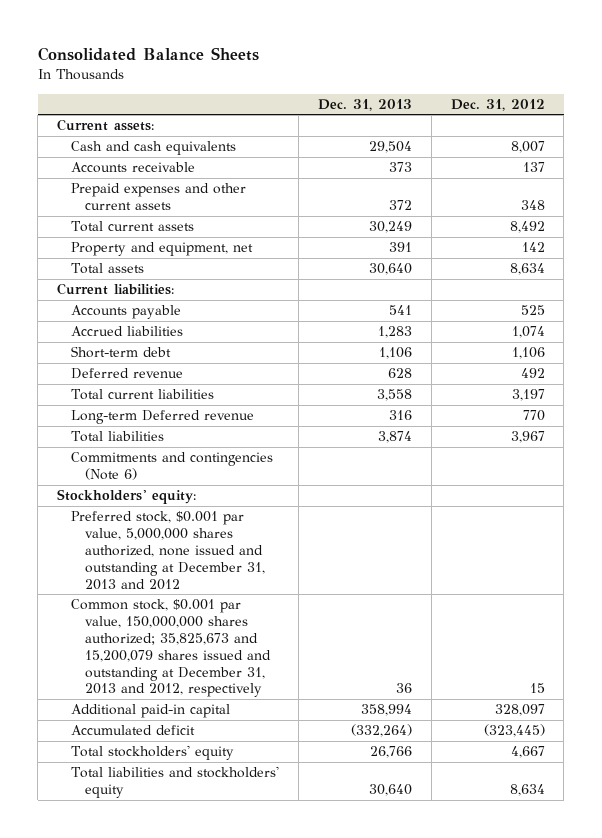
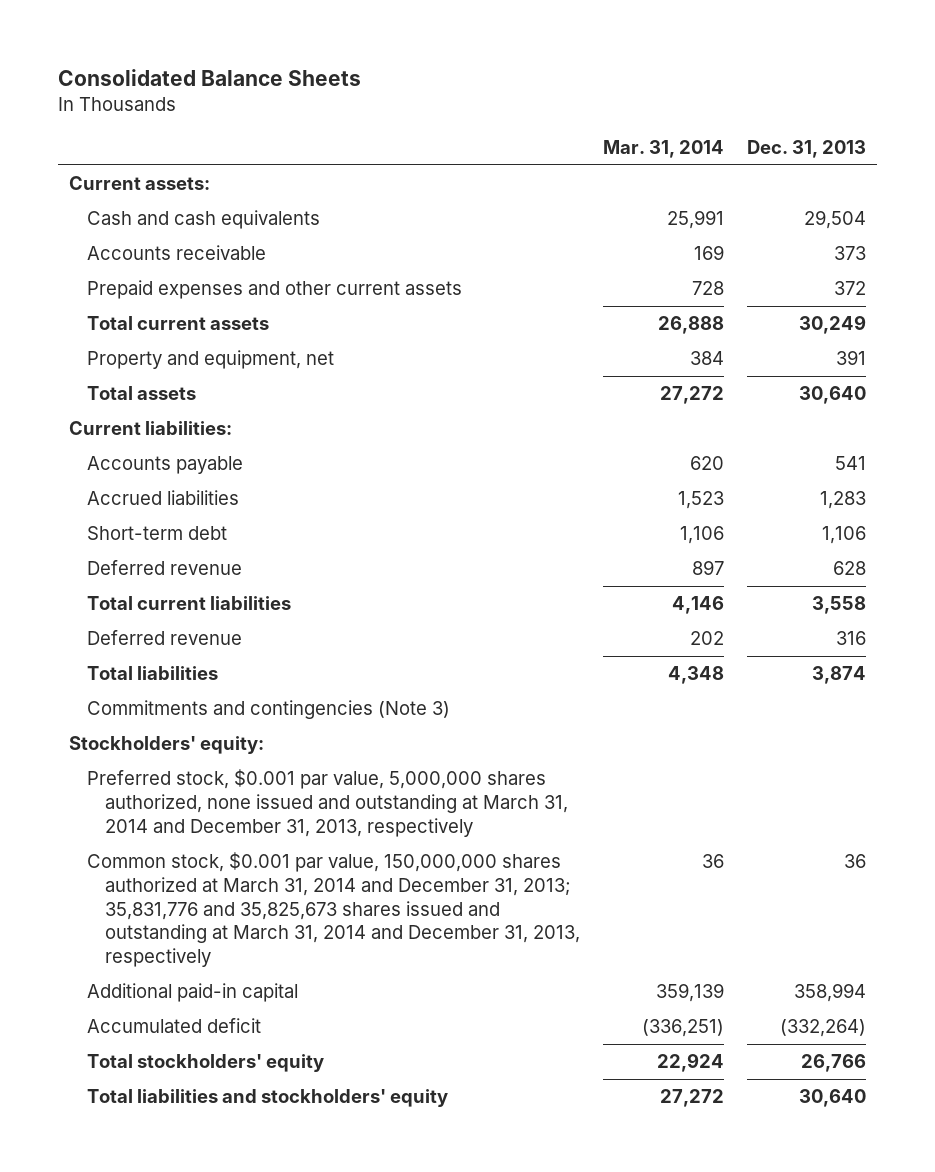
[450,98,545,111] Dec. 31, 2012 -> none
none -> [603,139,725,158] Mar. 31, 2014
[71,410,255,425] Long-term Deferred revenue -> [87,630,243,646] Deferred revenue
[71,452,274,481] Commitments and contingencies (Note 6) -> [87,700,451,720] Commitments and contingencies (Note 3)
[71,511,266,590] Preferred stock, $0.001 par value, 5,000,000 shares authorized, none issued and outstanding at December 31, 2013 and 2012 -> [87,769,569,837] Preferred stock, $0.001 par value, 5,000,000 shares authorized, none issued and outstanding at March 31, 2014 and December 31, 2013, respectively
[71,599,272,698] Common stock, $0.001 par value, 150,000,000 shares authorized; 35,825,673 and 15,200,079 shares issued and outstanding at December 31, 2013 and 2012, respectively -> [87,852,581,968] Common stock, $0.001 par value, 150,000,000 shares authorized at March 31, 2014 and December 31, 2013; 35,831,776 and 35,825,673 shares issued and outstanding at March 31, 2014 and December 31, 2013, respectively

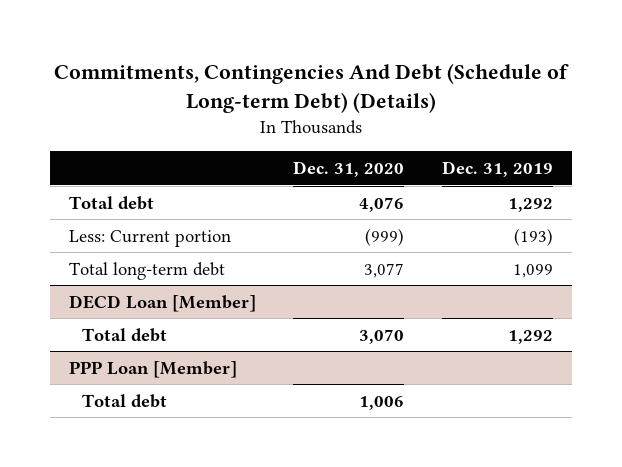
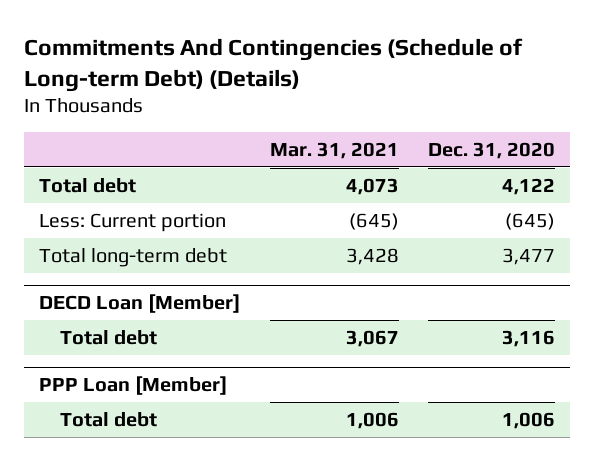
[53,62,569,113] Commitments, Contingencies And Debt (Schedule of Long-term Debt) (Details) -> [23,37,523,92] Commitments And Contingencies (Schedule of Long-term Debt) (Details)
[442,161,554,178] Dec. 31, 2019 -> none
none -> [269,142,399,160] Mar. 31, 2021
[359,196,405,212] 4,076 -> [502,177,556,195] 4,122
[365,227,405,246] (999) -> [505,212,556,230] (645)
[364,262,405,278] 3,077 -> [502,247,556,265] 3,477
[359,328,405,344] 3,070 -> [502,329,556,347] 3,116

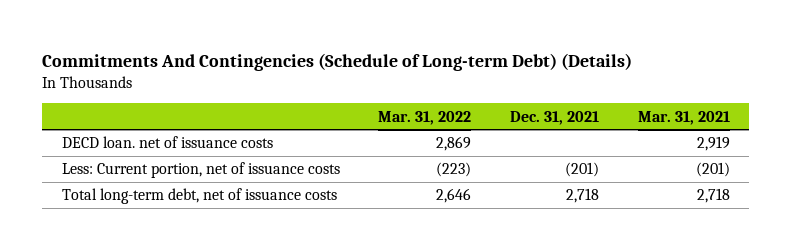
[428,142,556,160] Dec. 31, 2020 -> none
none -> [378,110,472,125] Mar. 31, 2022
none -> [510,110,600,125] Dec. 31, 2021
[38,177,136,193] Total debt -> none
[38,294,240,314] DECD Loan [Member] -> none
[60,329,158,345] Total debt -> none
[38,376,227,396] PPP Loan [Member] -> none
[60,411,158,427] Total debt -> none
none -> [61,136,273,149] DECD loan. net of issuance costs
[38,212,226,232] Less: Current portion -> [61,162,340,179] Less: Current portion, net of issuance costs
[348,212,399,230] (645) -> [695,162,730,178] (201)
[38,247,227,267] Total long-term debt -> [61,188,337,205] Total long-term debt, net of issuance costs
[345,247,399,265] 3,428 -> [696,188,730,204] 2,718

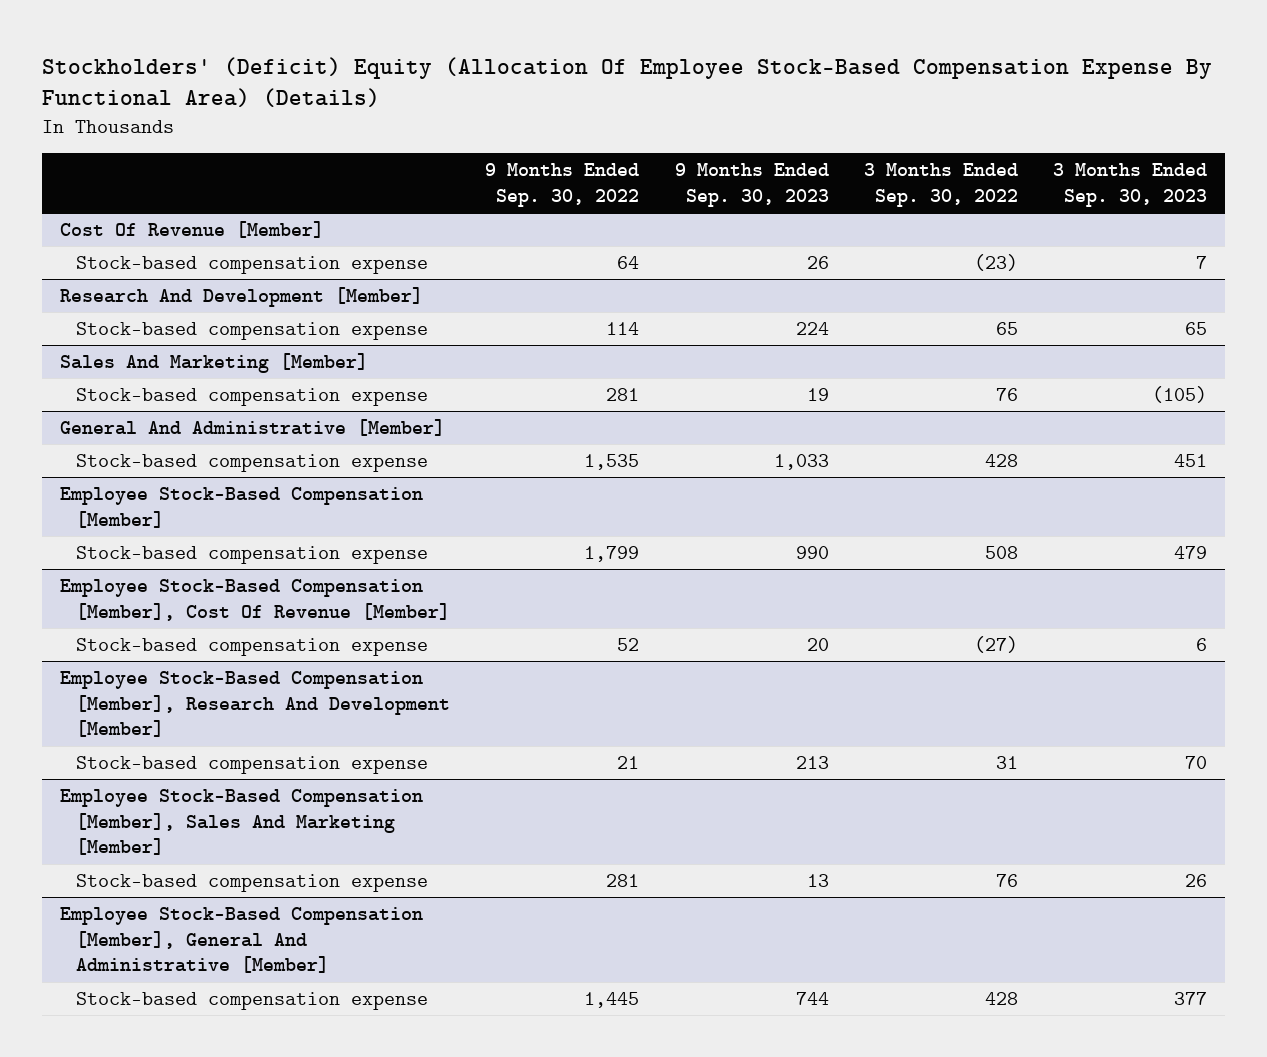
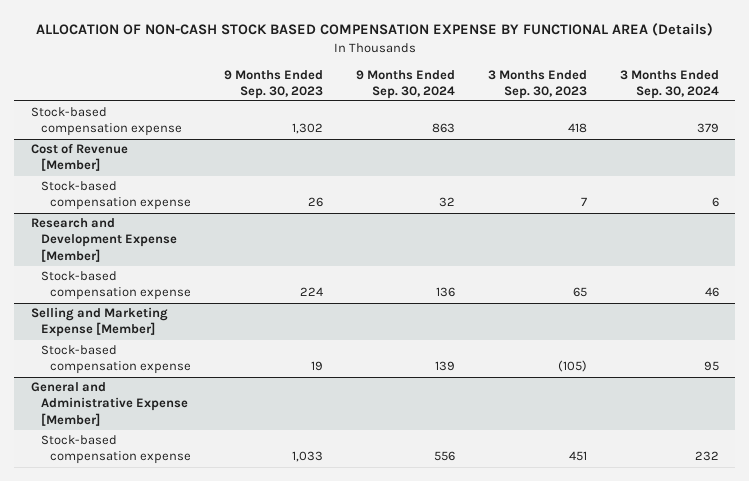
[41,56,1212,108] Stockholders' (Deficit) Equity (Allocation Of Employee Stock-Based Compensation Expense By Functional Area) (Details) -> [35,23,713,37] ALLOCATION OF NON-CASH STOCK BASED COMPENSATION EXPENSE BY FUNCTIONAL AREA (Details)
[485,163,640,207] 9 Months Ended Sep. 30, 2022 -> none
[863,163,1018,207] 3 Months Ended Sep. 30, 2022 -> none
none -> [355,69,455,99] 9 Months Ended Sep. 30, 2024
none -> [619,69,719,99] 3 Months Ended Sep. 30, 2024
none -> [30,107,182,137] Stock-based compensation expense
[59,220,324,238] Cost Of Revenue [Member] -> [30,143,128,172] Cost of Revenue [Member]
[59,286,423,307] Research And Development [Member] -> [30,218,177,262] Research and Development Expense [Member]
[59,352,368,373] Sales And Marketing [Member] -> [30,307,168,338] Selling and Marketing Expense [Member]
[59,418,445,436] General And Administrative [Member] -> [30,382,188,426] General and Administrative Expense [Member]
[59,486,423,528] Employee Stock-Based Compensation [Member] -> none
[75,545,428,564] Stock-based compensation expense -> none
[59,578,450,621] Employee Stock-Based Compensation [Member], Cost Of Revenue [Member] -> none
[75,637,428,656] Stock-based compensation expense -> none
[59,670,450,738] Employee Stock-Based Compensation [Member], Research And Development [Member] -> none
[75,755,428,774] Stock-based compensation expense -> none
[59,788,423,856] Employee Stock-Based Compensation [Member], Sales And Marketing [Member] -> none
[75,873,428,892] Stock-based compensation expense -> none
[59,906,423,974] Employee Stock-Based Compensation [Member], General And Administrative [Member] -> none
[75,991,428,1010] Stock-based compensation expense -> none

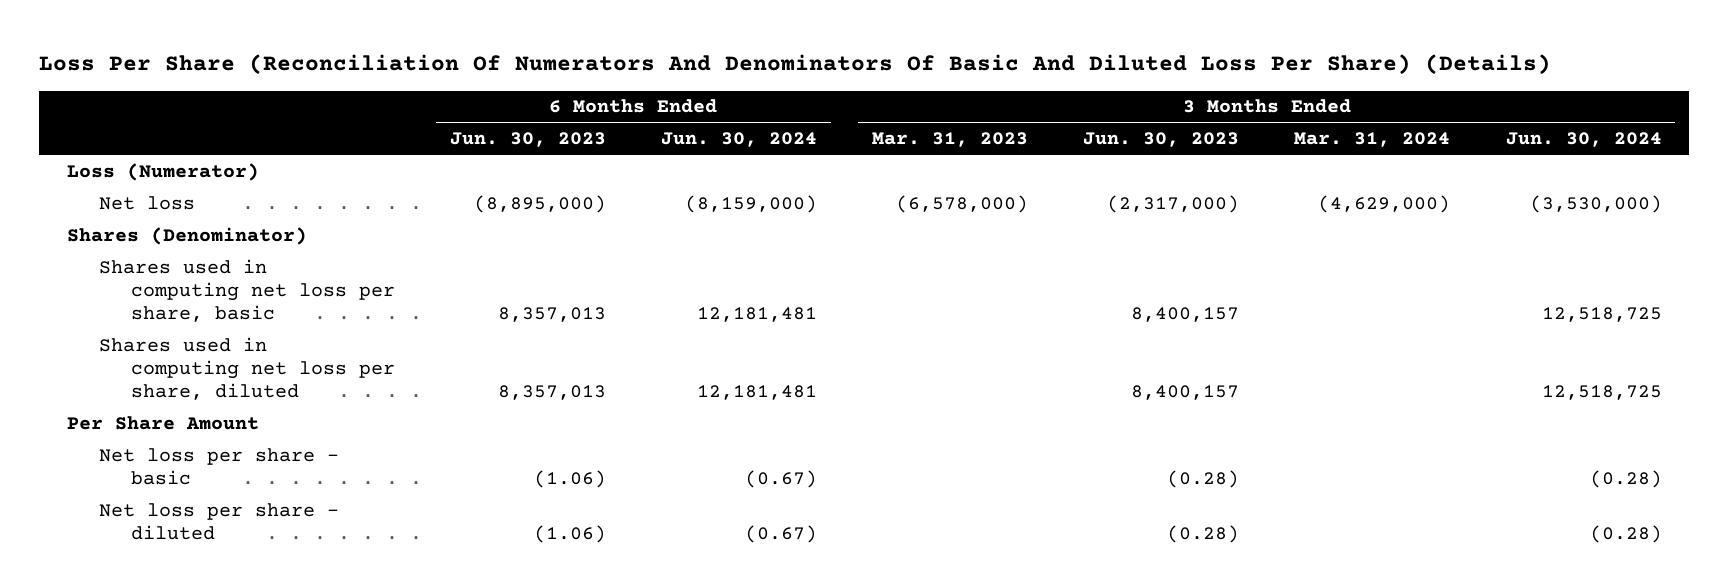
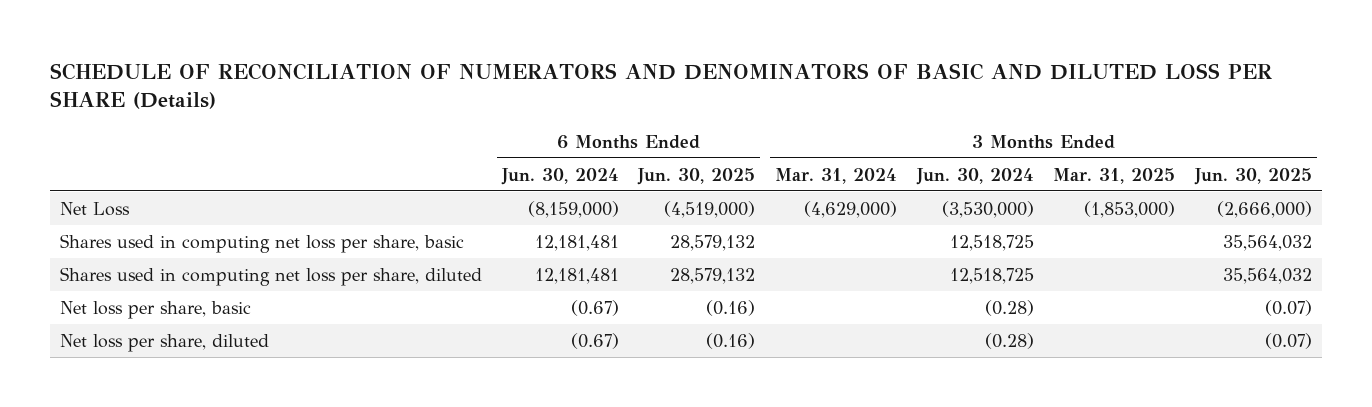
[39,54,1552,76] Loss Per Share (Reconciliation Of Numerators And Denominators Of Basic And Diluted Loss Per Share) (Details) -> [50,62,1273,109] SCHEDULE OF RECONCILIATION OF NUMERATORS AND DENOMINATORS OF BASIC AND DILUTED LOSS PER SHARE (Details)
[449,132,606,148] Jun. 30, 2023 -> none
[872,132,1029,148] Mar. 31, 2023 -> none
[1083,132,1240,148] Jun. 30, 2023 -> none
none -> [637,167,756,185] Jun. 30, 2025
none -> [1053,167,1176,184] Mar. 31, 2025
none -> [1194,167,1313,185] Jun. 30, 2025
[66,162,259,181] Loss (Numerator) -> none
[66,226,307,245] Shares (Denominator) -> none
[98,195,195,210] Net loss -> [60,201,131,216] Net Loss
[66,415,259,430] Per Share Amount -> none
[98,447,339,485] Net loss per share - basic -> [60,300,252,319] Net loss per share, basic
[98,502,339,540] Net loss per share - diluted -> [60,333,270,352] Net loss per share, diluted

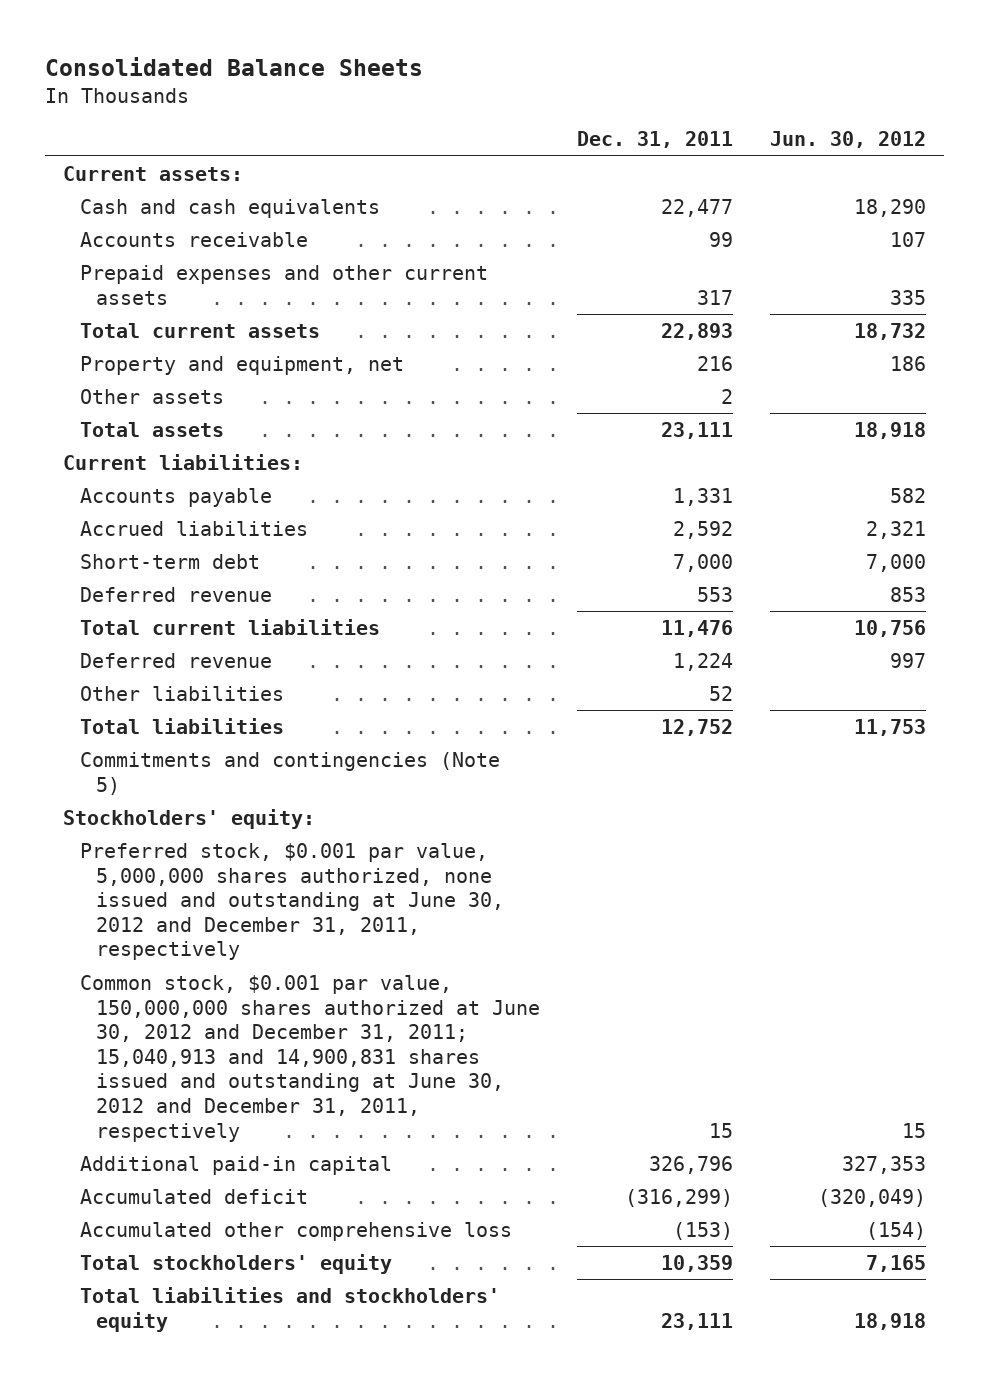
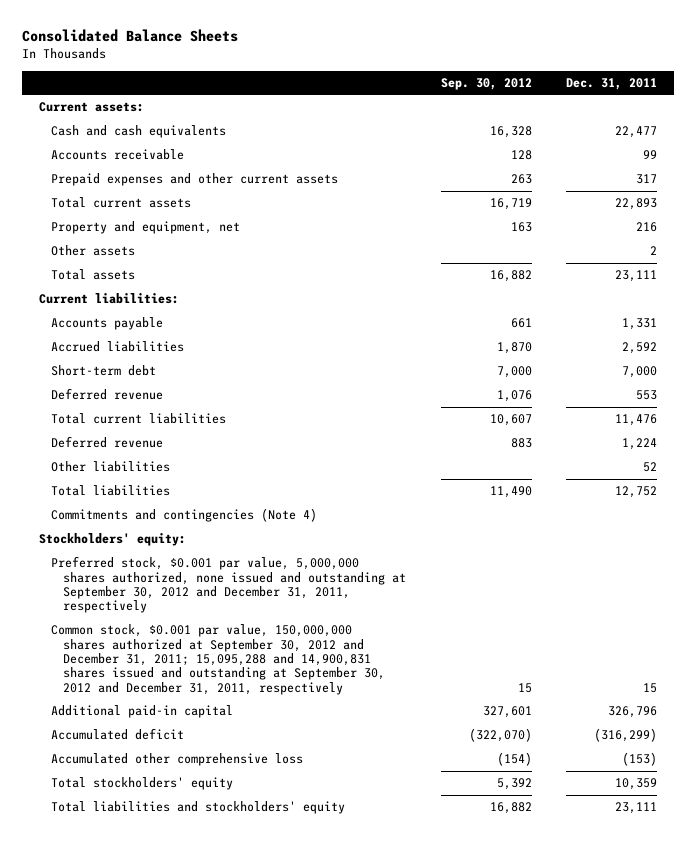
[769,131,926,149] Jun. 30, 2012 -> none
none -> [440,77,532,90] Sep. 30, 2012
[79,751,500,795] Commitments and contingencies (Note 5) -> [51,508,318,523] Commitments and contingencies (Note 4)
[79,842,505,961] Preferred stock, $0.001 par value, 5,000,000 shares authorized, none issued and outstanding at June 30, 2012 and December 31, 2011, respectively -> [51,556,407,614] Preferred stock, $0.001 par value, 5,000,000 shares authorized, none issued and outstanding at September 30, 2012 and December 31, 2011, respectively
[79,974,541,1142] Common stock, $0.001 par value, 150,000,000 shares authorized at June 30, 2012 and December 31, 2011; 15,040,913 and 14,900,831 shares issued and outstanding at June 30, 2012 and December 31, 2011, respectively -> [51,624,386,695] Common stock, $0.001 par value, 150,000,000 shares authorized at September 30, 2012 and December 31, 2011; 15,095,288 and 14,900,831 shares issued and outstanding at September 30, 2012 and December 31, 2011, respectively

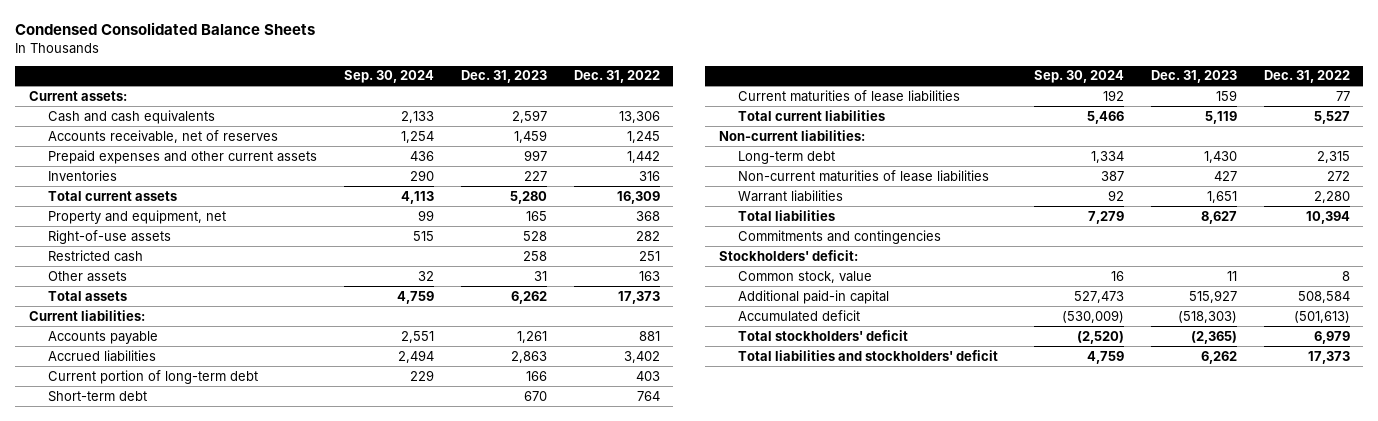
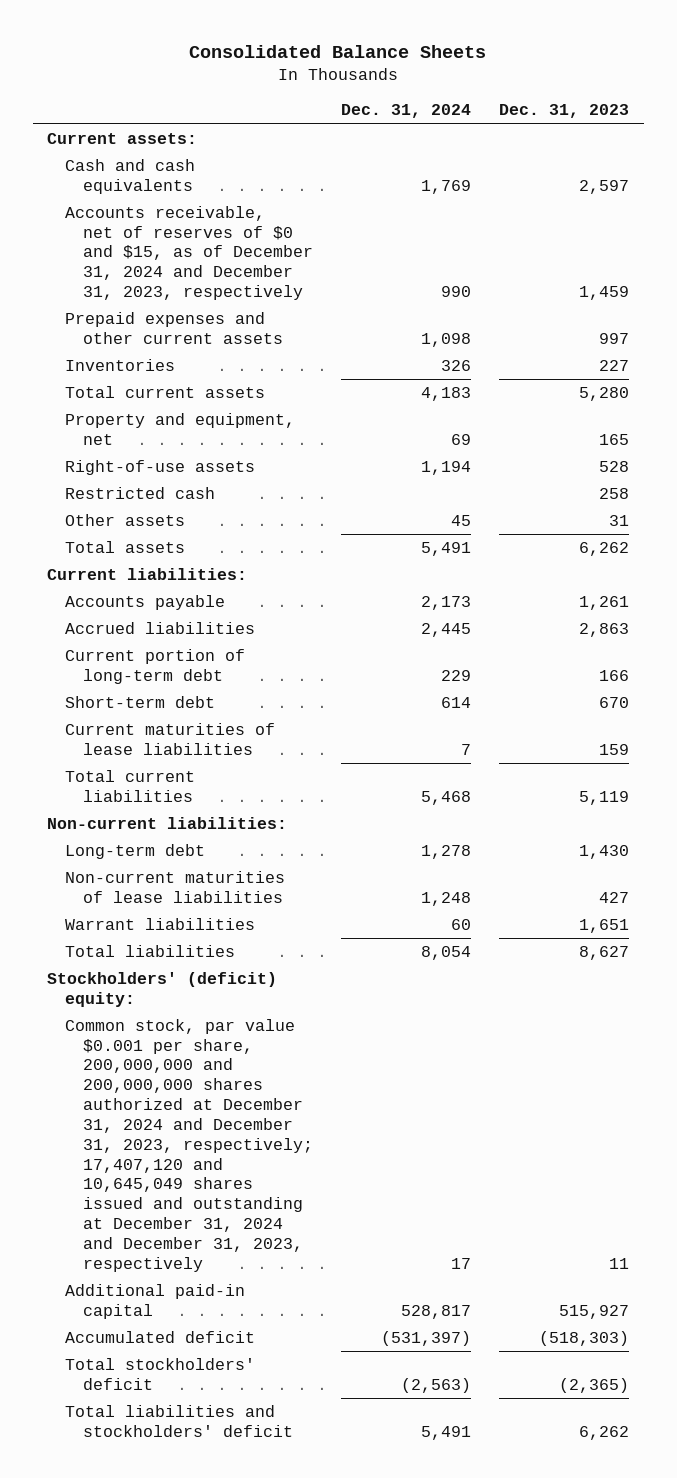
[15,22,316,36] Condensed Consolidated Balance Sheets -> [189,45,487,59] Consolidated Balance Sheets
[343,70,434,84] Sep. 30, 2024 -> none
[573,70,660,84] Dec. 31, 2022 -> none
none -> [341,104,472,119] Dec. 31, 2024
[48,129,279,143] Accounts receivable, net of reserves -> [65,205,313,301] Accounts receivable, net of reserves of $0 and $15, as of December 31, 2024 and December 31, 2023, respectively
[738,229,942,244] Commitments and contingencies -> none
[718,249,858,261] Stockholders' deficit: -> [47,971,278,1007] Stockholders' (deficit) equity:
[738,270,873,283] Common stock, value -> [65,1018,313,1272] Common stock, par value $0.001 per share, 200,000,000 and 200,000,000 shares authorized at December 31, 2024 and December 31, 2023, respectively; 17,407,120 and 10,645,049 shares issued and outstanding at December 31, 2024 and December 31, 2023, respectively

